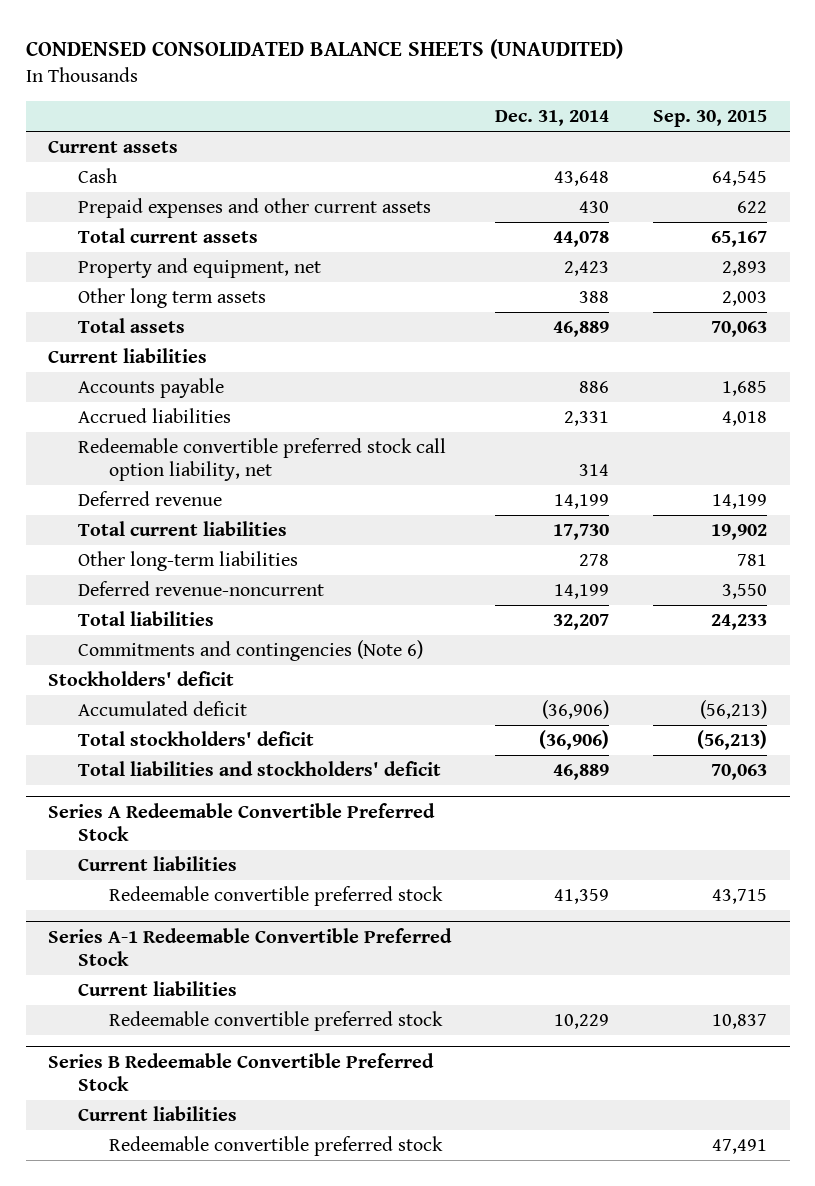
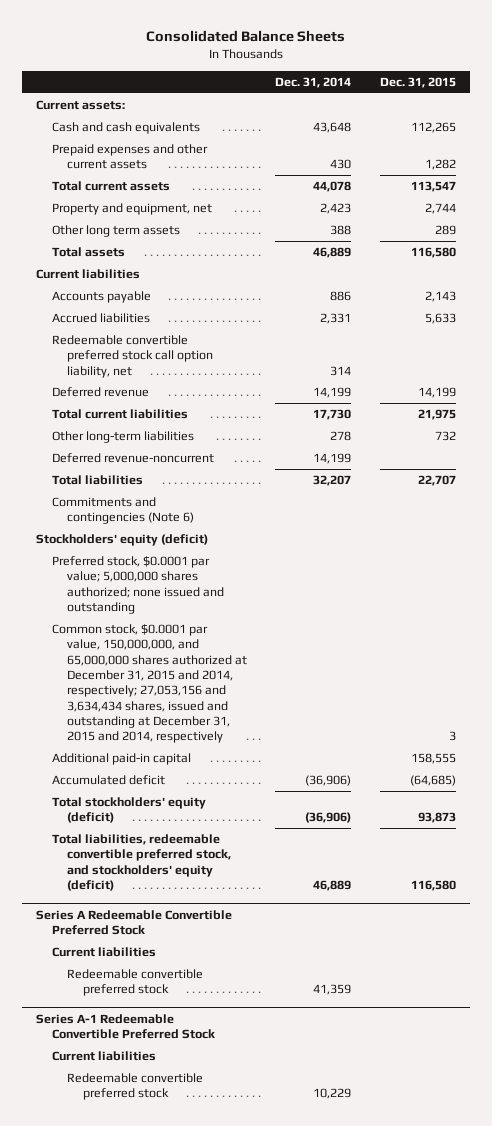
[25,38,623,59] CONDENSED CONSOLIDATED BALANCE SHEETS (UNAUDITED) -> [145,30,345,43] Consolidated Balance Sheets
[653,110,768,128] Sep. 30, 2015 -> none
none -> [379,76,456,88] Dec. 31, 2015
[47,140,178,154] Current assets -> [36,99,126,110] Current assets:
[78,168,118,184] Cash -> [51,121,200,134] Cash and cash equivalents
[47,671,234,687] Stockholders' deficit -> [36,533,209,546] Stockholders' equity (deficit)
none -> [51,555,225,614] Preferred stock, $0.0001 par value; 5,000,000 shares authorized; none issued and outstanding
none -> [51,623,248,744] Common stock, $0.0001 par value, 150,000,000, and 65,000,000 shares authorized at December 31, 2015 and 2014, respectively; 27,053,156 and 3,634,434 shares, issued and outstanding at December 31, 2015 and 2014, respectively
none -> [51,752,191,765] Additional paid-in capital
[78,731,315,747] Total stockholders' deficit -> [51,796,206,824] Total stockholders' equity (deficit)
[78,761,442,777] Total liabilities and stockholders' deficit -> [51,833,232,891] Total liabilities, redeemable convertible preferred stock, and stockholders' equity (deficit)
[47,1052,434,1091] Series B Redeemable Convertible Preferred Stock -> none
[78,1106,238,1122] Current liabilities -> none
[108,1136,443,1157] Redeemable convertible preferred stock -> none

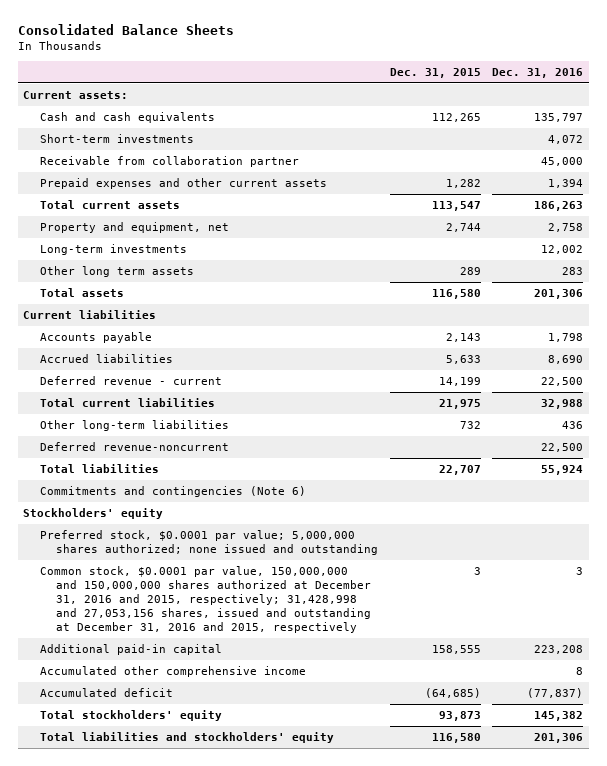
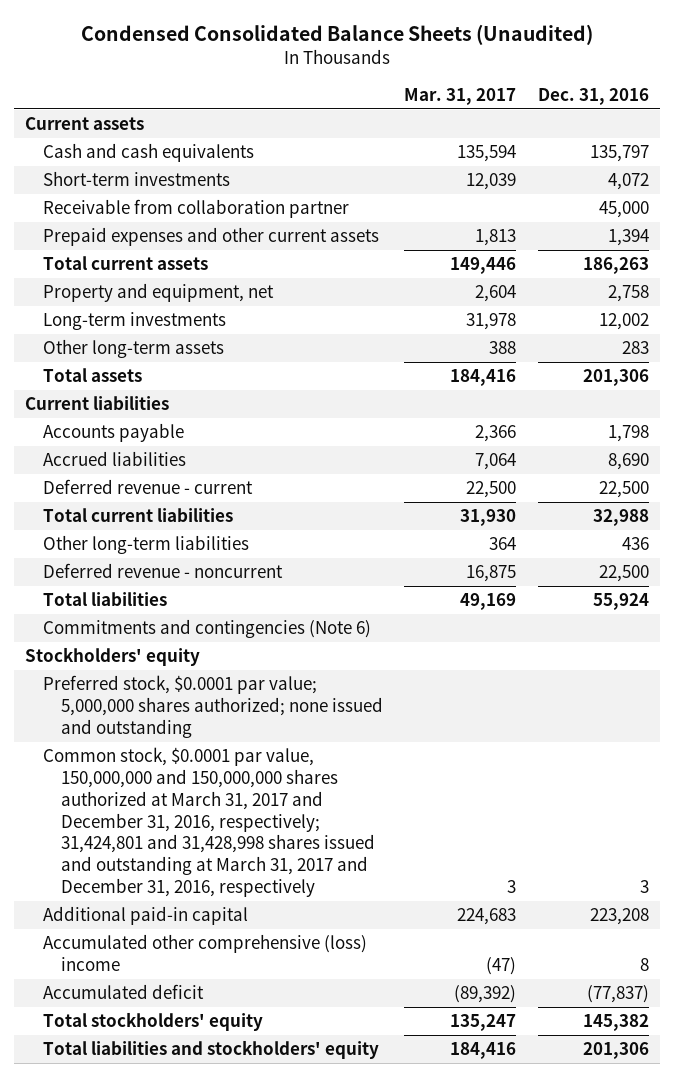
[17,23,234,35] Consolidated Balance Sheets -> [80,23,593,45] Condensed Consolidated Balance Sheets (Unaudited)
[389,67,481,78] Dec. 31, 2015 -> none
none -> [404,88,517,106] Mar. 31, 2017
[23,91,129,100] Current assets: -> [24,117,144,131] Current assets
[39,266,194,278] Other long term assets -> [42,339,224,359] Other long-term assets
[39,442,229,452] Deferred revenue-noncurrent -> [42,563,283,579] Deferred revenue - noncurrent
[39,566,372,634] Common stock, $0.0001 par value, 150,000,000 and 150,000,000 shares authorized at December 31, 2016 and 2015, respectively; 31,428,998 and 27,053,156 shares, issued and outstanding at December 31, 2016 and 2015, respectively -> [42,747,375,897] Common stock, $0.0001 par value, 150,000,000 and 150,000,000 shares authorized at March 31, 2017 and December 31, 2016, respectively; 31,424,801 and 31,428,998 shares issued and outstanding at March 31, 2017 and December 31, 2016, respectively
[39,666,306,678] Accumulated other comprehensive income -> [42,934,367,972] Accumulated other comprehensive (loss) income

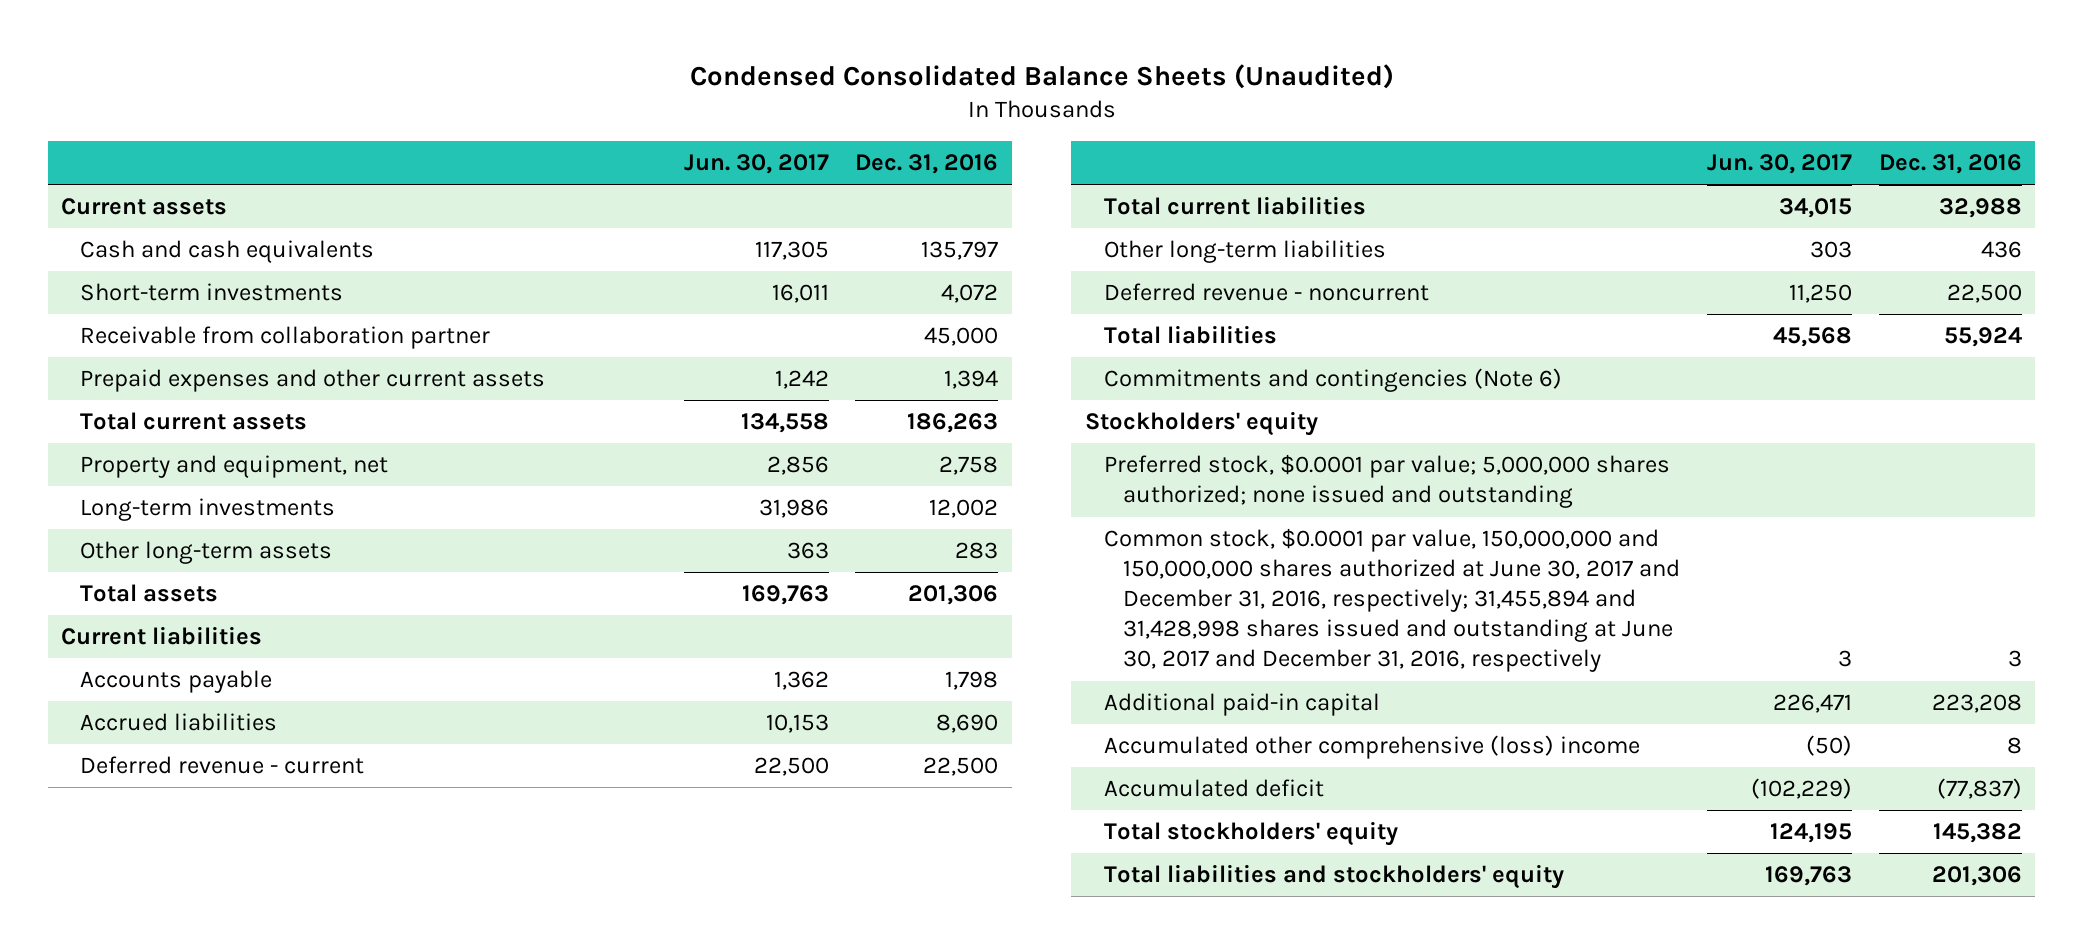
[404,88,517,106] Mar. 31, 2017 -> none
none -> [683,153,829,174] Jun. 30, 2017
[42,747,375,897] Common stock, $0.0001 par value, 150,000,000 and 150,000,000 shares authorized at March 31, 2017 and December 31, 2016, respectively; 31,424,801 and 31,428,998 shares issued and outstanding at March 31, 2017 and December 31, 2016, respectively -> [1103,528,1680,673] Common stock, $0.0001 par value, 150,000,000 and 150,000,000 shares authorized at June 30, 2017 and December 31, 2016, respectively; 31,455,894 and 31,428,998 shares issued and outstanding at June 30, 2017 and December 31, 2016, respectively

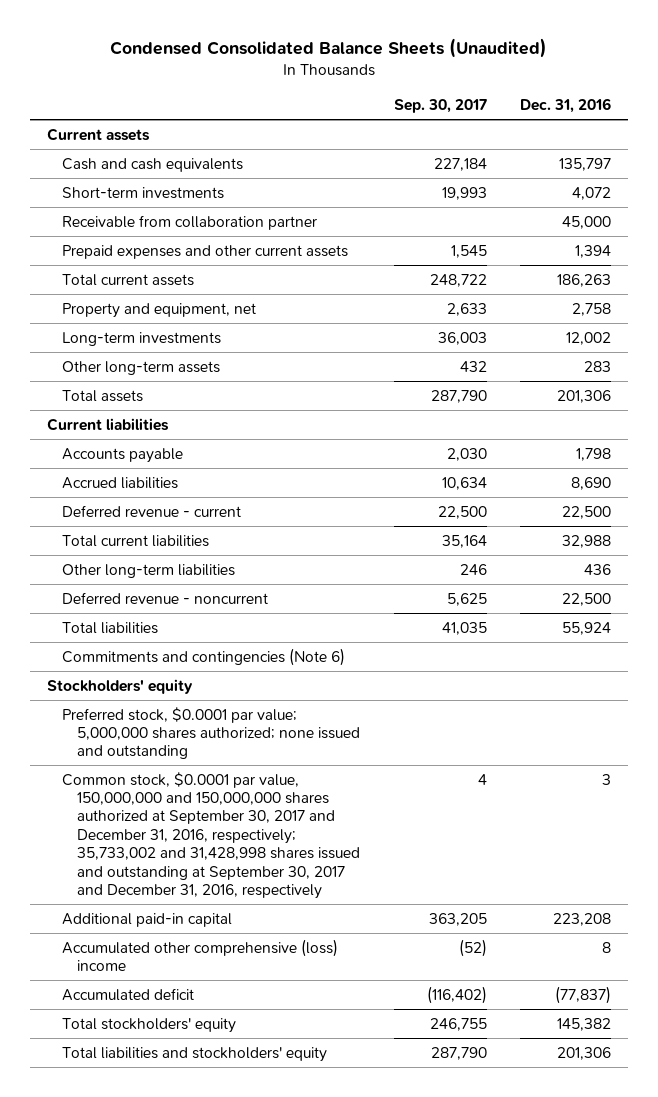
[683,153,829,174] Jun. 30, 2017 -> none
none -> [393,98,487,113] Sep. 30, 2017
[1103,528,1680,673] Common stock, $0.0001 par value, 150,000,000 and 150,000,000 shares authorized at June 30, 2017 and December 31, 2016, respectively; 31,455,894 and 31,428,998 shares issued and outstanding at June 30, 2017 and December 31, 2016, respectively -> [62,771,361,899] Common stock, $0.0001 par value, 150,000,000 and 150,000,000 shares authorized at September 30, 2017 and December 31, 2016, respectively; 35,733,002 and 31,428,998 shares issued and outstanding at September 30, 2017 and December 31, 2016, respectively

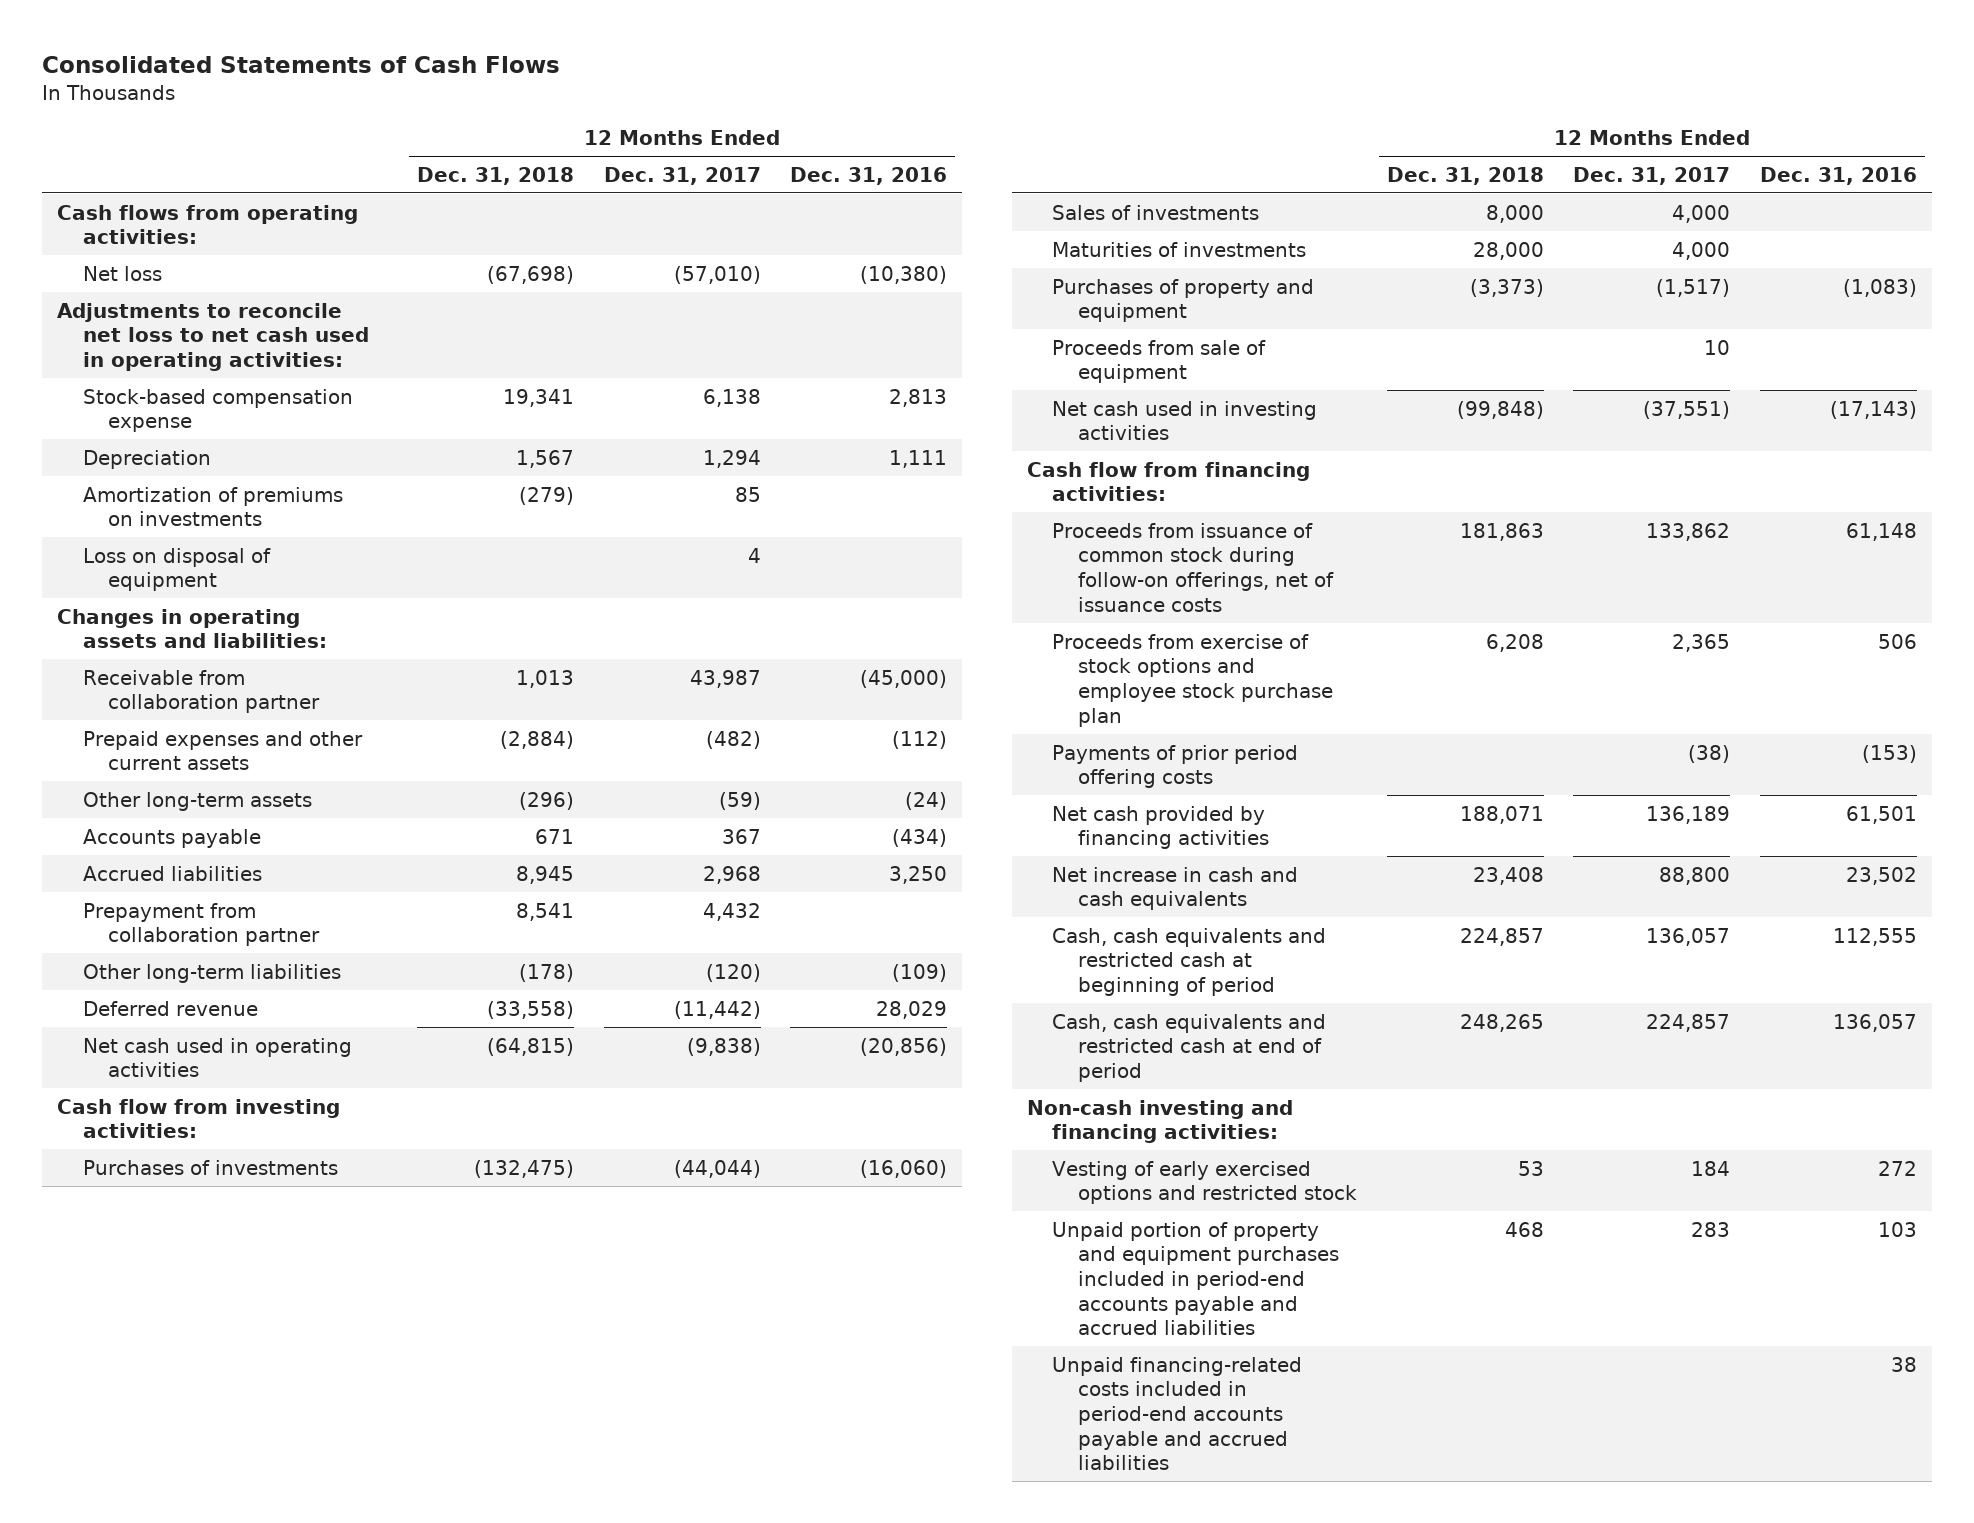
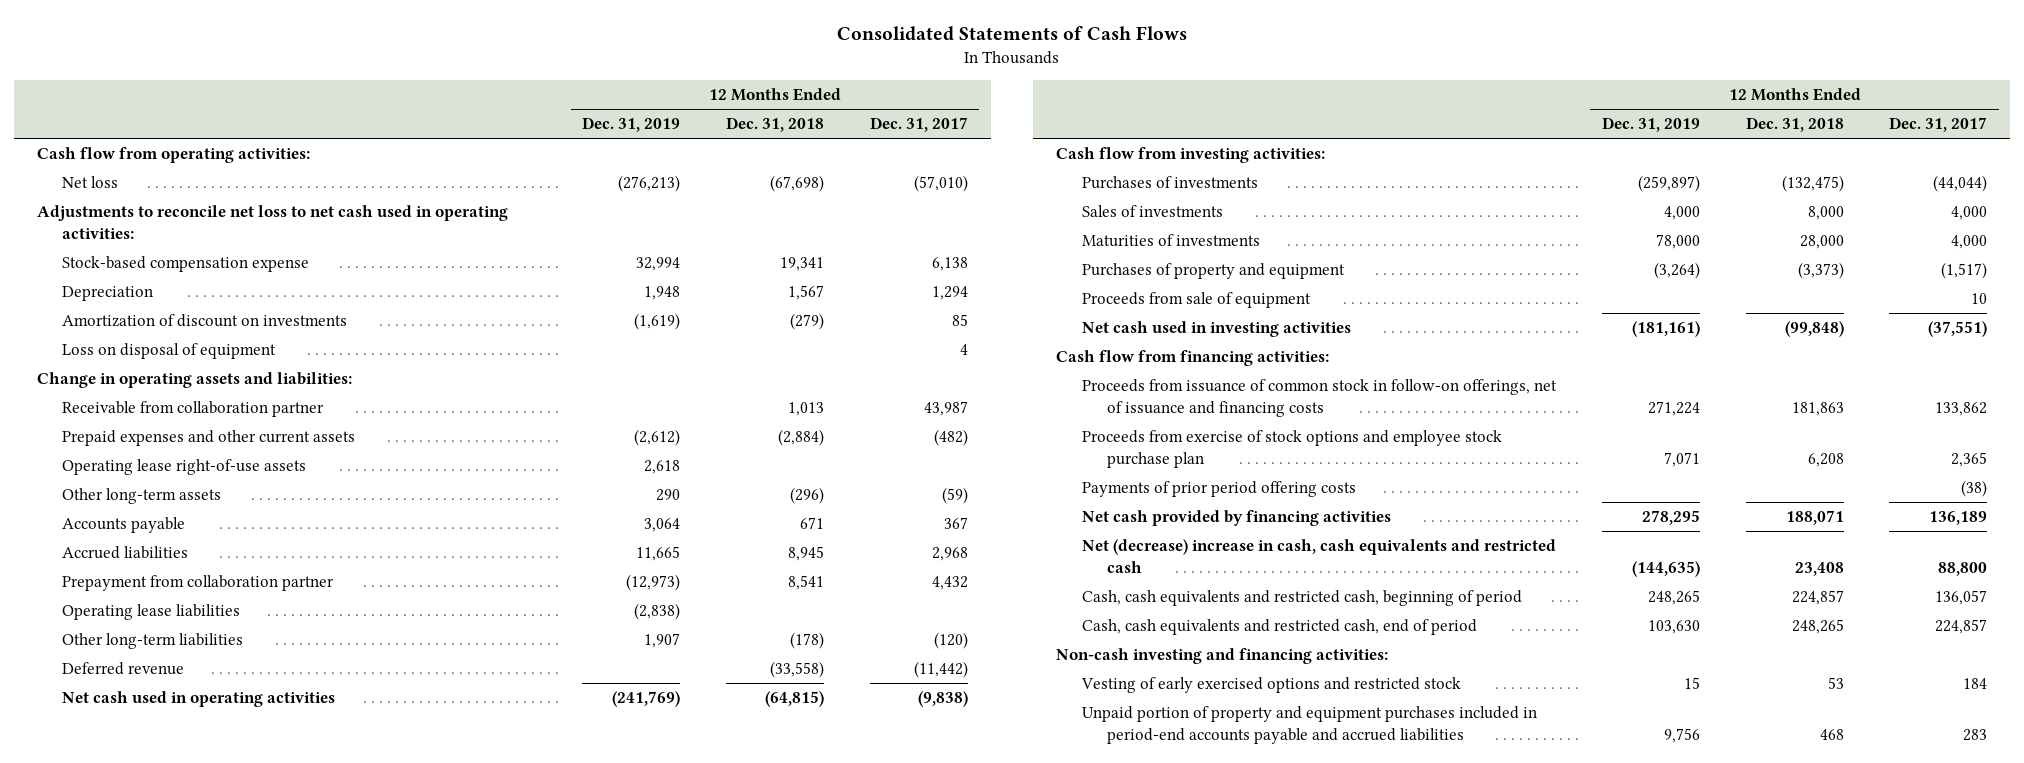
[790,166,948,185] Dec. 31, 2016 -> none
none -> [582,117,681,133] Dec. 31, 2019
[56,204,358,245] Cash flows from operating activities: -> [36,147,310,164] Cash flow from operating activities:
[82,486,343,527] Amortization of premiums on investments -> [62,314,348,328] Amortization of discount on investments
[56,608,327,649] Changes in operating assets and liabilities: -> [36,372,352,389] Change in operating assets and liabilities:
none -> [62,459,307,476] Operating lease right-of-use assets
none -> [62,604,241,621] Operating lease liabilities
[1052,522,1334,612] Proceeds from issuance of common stock during follow-on offerings, net of issuance costs -> [1081,379,1557,417] Proceeds from issuance of common stock in follow-on offerings, net of issuance and financing costs
[1052,866,1299,911] Net increase in cash and cash equivalents -> [1081,539,1556,573] Net (decrease) increase in cash, cash equivalents and restricted cash
[1052,927,1327,996] Cash, cash equivalents and restricted cash at beginning of period -> [1081,590,1522,607] Cash, cash equivalents and restricted cash, beginning of period
[1052,1013,1327,1082] Cash, cash equivalents and restricted cash at end of period -> [1081,619,1477,636] Cash, cash equivalents and restricted cash, end of period
[1052,1356,1303,1471] Unpaid financing-related costs included in period-end accounts payable and accrued liabilities -> none

